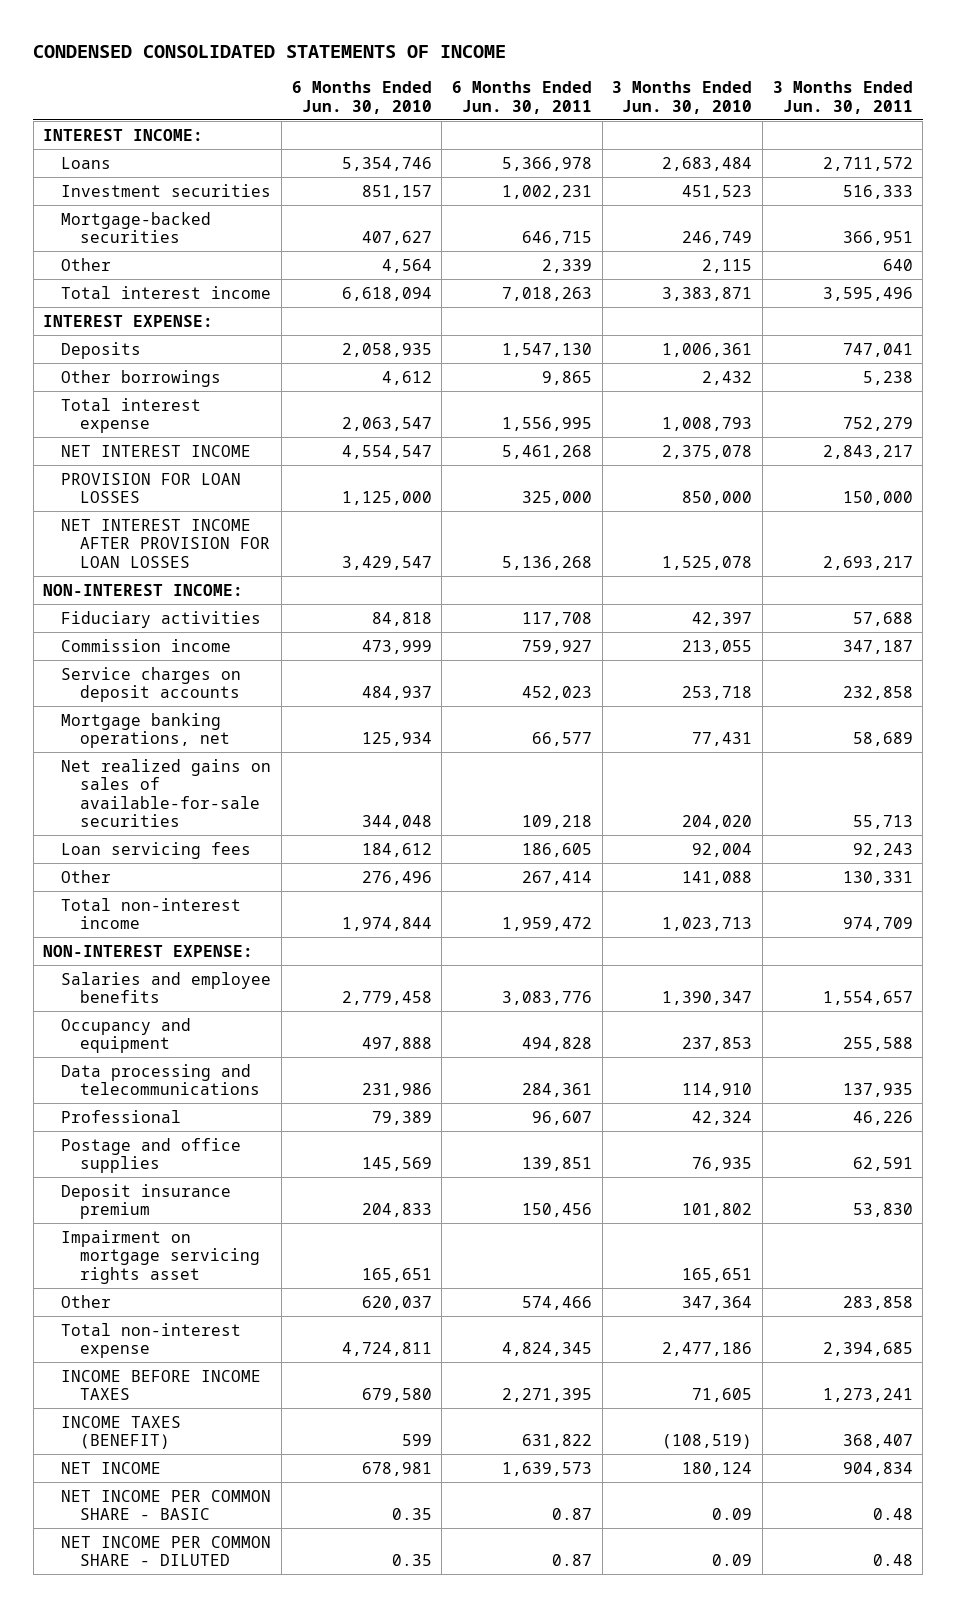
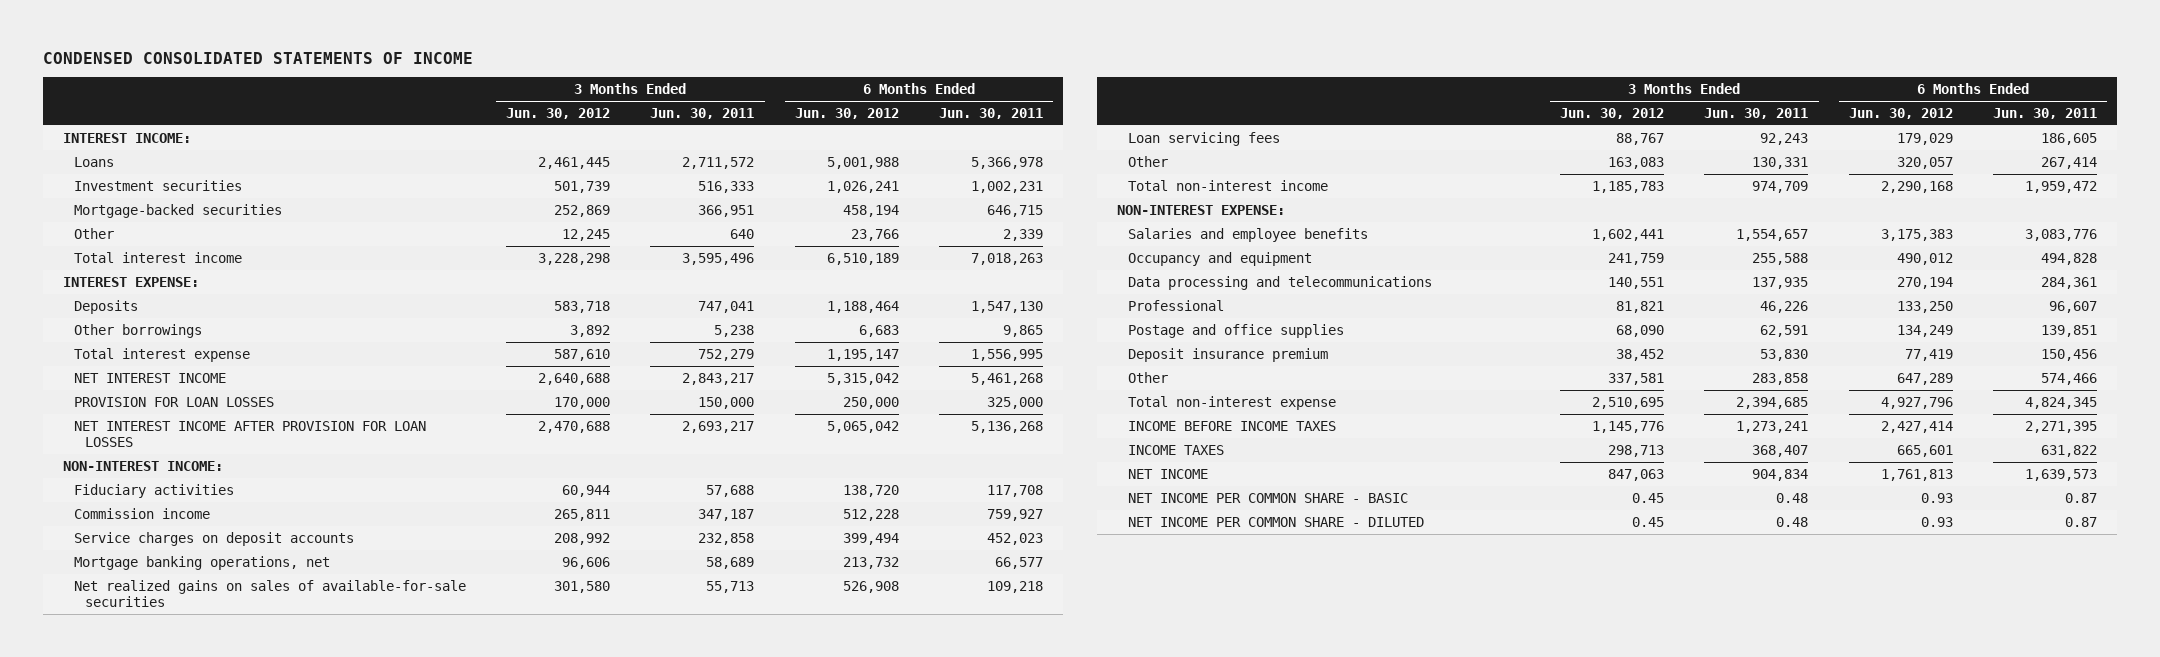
[291,81,432,114] 6 Months Ended Jun. 30, 2010 -> none
[612,81,753,114] 3 Months Ended Jun. 30, 2010 -> none
none -> [506,108,611,120] Jun. 30, 2012
none -> [794,108,899,120] Jun. 30, 2012
[61,1229,260,1284] Impairment on mortgage servicing rights asset -> none
[61,1415,182,1450] INCOME TAXES (BENEFIT) -> [1128,444,1225,455] INCOME TAXES

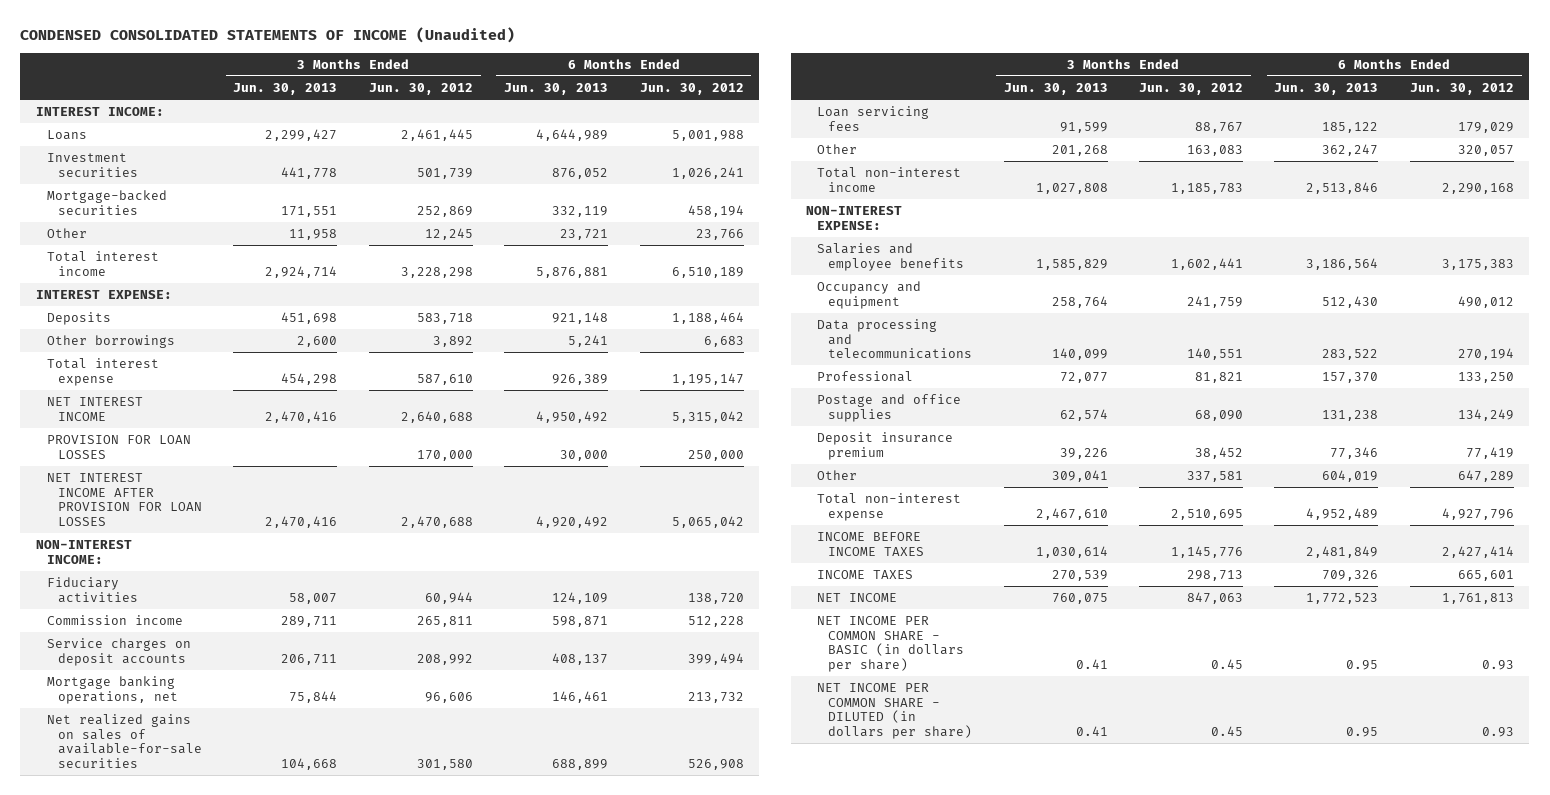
[42,51,473,64] CONDENSED CONSOLIDATED STATEMENTS OF INCOME -> [20,26,516,43] CONDENSED CONSOLIDATED STATEMENTS OF INCOME (Unaudited)
[650,108,755,120] Jun. 30, 2011 -> none
[938,108,1043,120] Jun. 30, 2011 -> none
none -> [233,82,338,95] Jun. 30, 2013
none -> [504,82,609,95] Jun. 30, 2013
[1128,492,1409,503] NET INCOME PER COMMON SHARE - BASIC -> [817,616,965,672] NET INCOME PER COMMON SHARE - BASIC (in dollars per share)
[1128,516,1425,527] NET INCOME PER COMMON SHARE - DILUTED -> [817,683,973,739] NET INCOME PER COMMON SHARE - DILUTED (in dollars per share)

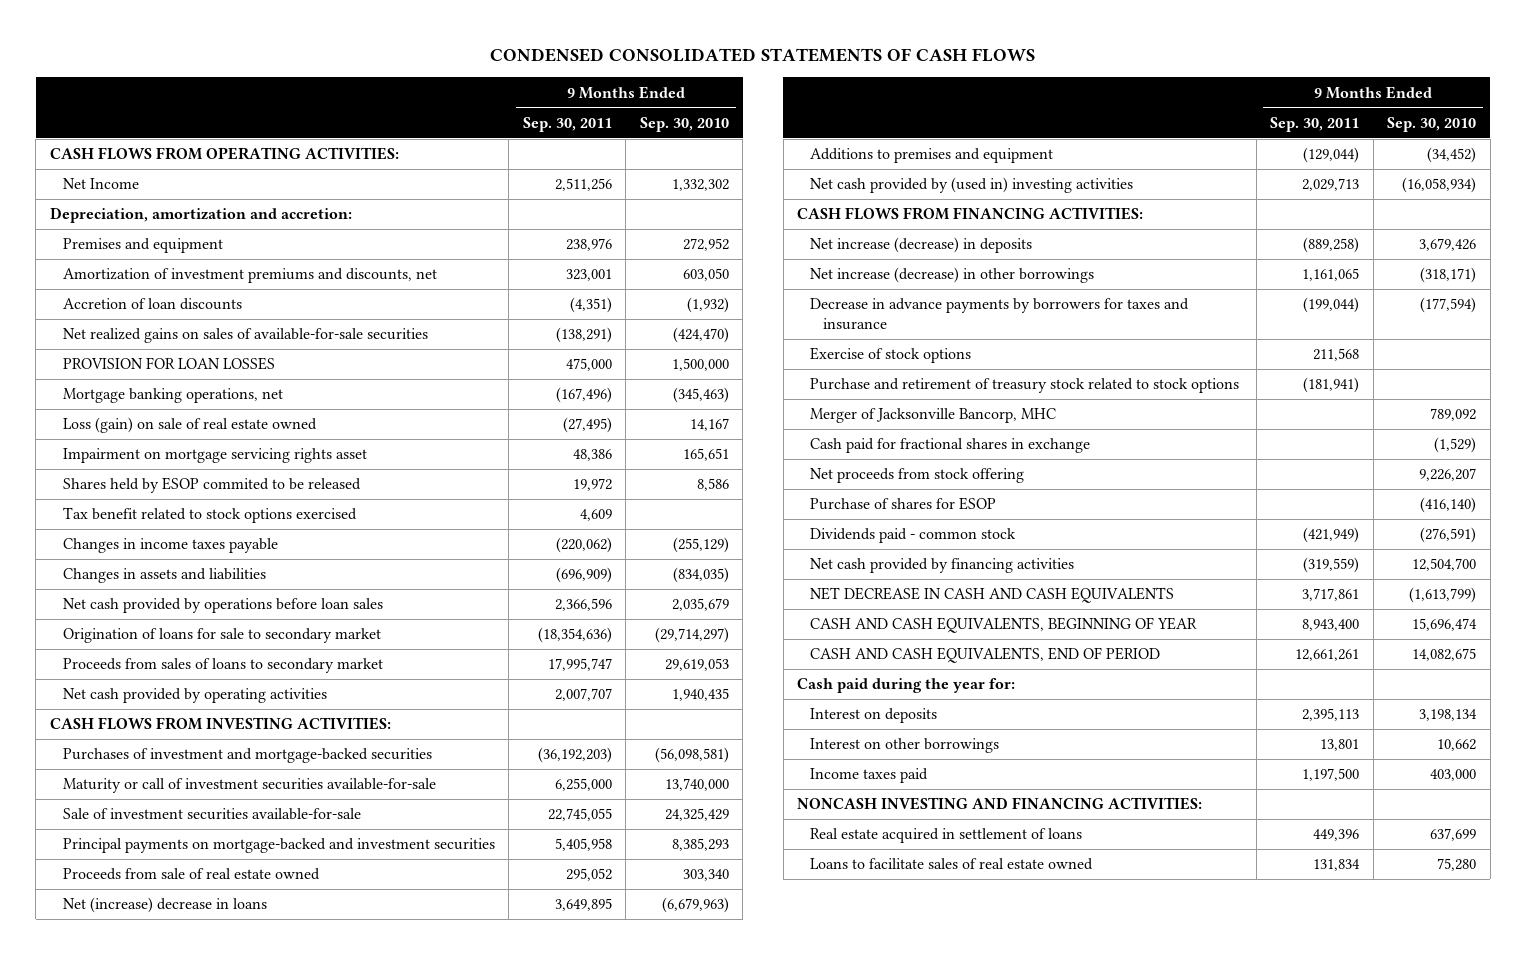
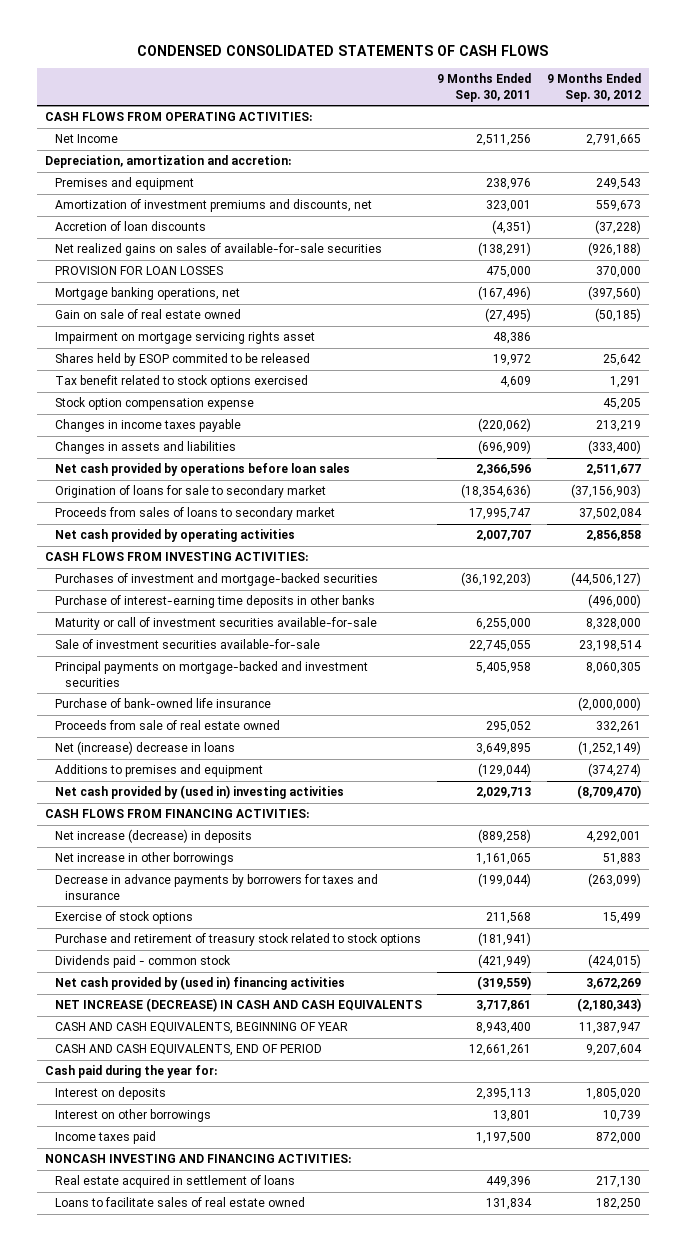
[639,116,729,132] Sep. 30, 2010 -> none
none -> [546,73,641,102] 9 Months Ended Sep. 30, 2012
[62,417,317,434] Loss (gain) on sale of real estate owned -> [55,309,242,320] Gain on sale of real estate owned
none -> [55,397,255,411] Stock option compensation expense
none -> [55,595,376,609] Purchase of interest-earning time deposits in other banks
none -> [55,698,272,709] Purchase of bank-owned life insurance
[810,267,1095,284] Net increase (decrease) in other borrowings -> [55,852,235,866] Net increase in other borrowings
[810,408,1057,424] Merger of Jacksonville Bancorp, MHC -> none
[810,438,1091,454] Cash paid for fractional shares in exchange -> none
[810,468,1025,484] Net proceeds from stock offering -> none
[810,497,997,511] Purchase of shares for ESOP -> none
[810,558,1075,574] Net cash provided by financing activities -> [55,976,346,991] Net cash provided by (used in) financing activities
[810,587,1175,604] NET DECREASE IN CASH AND CASH EQUIVALENTS -> [55,998,423,1013] NET INCREASE (DECREASE) IN CASH AND CASH EQUIVALENTS

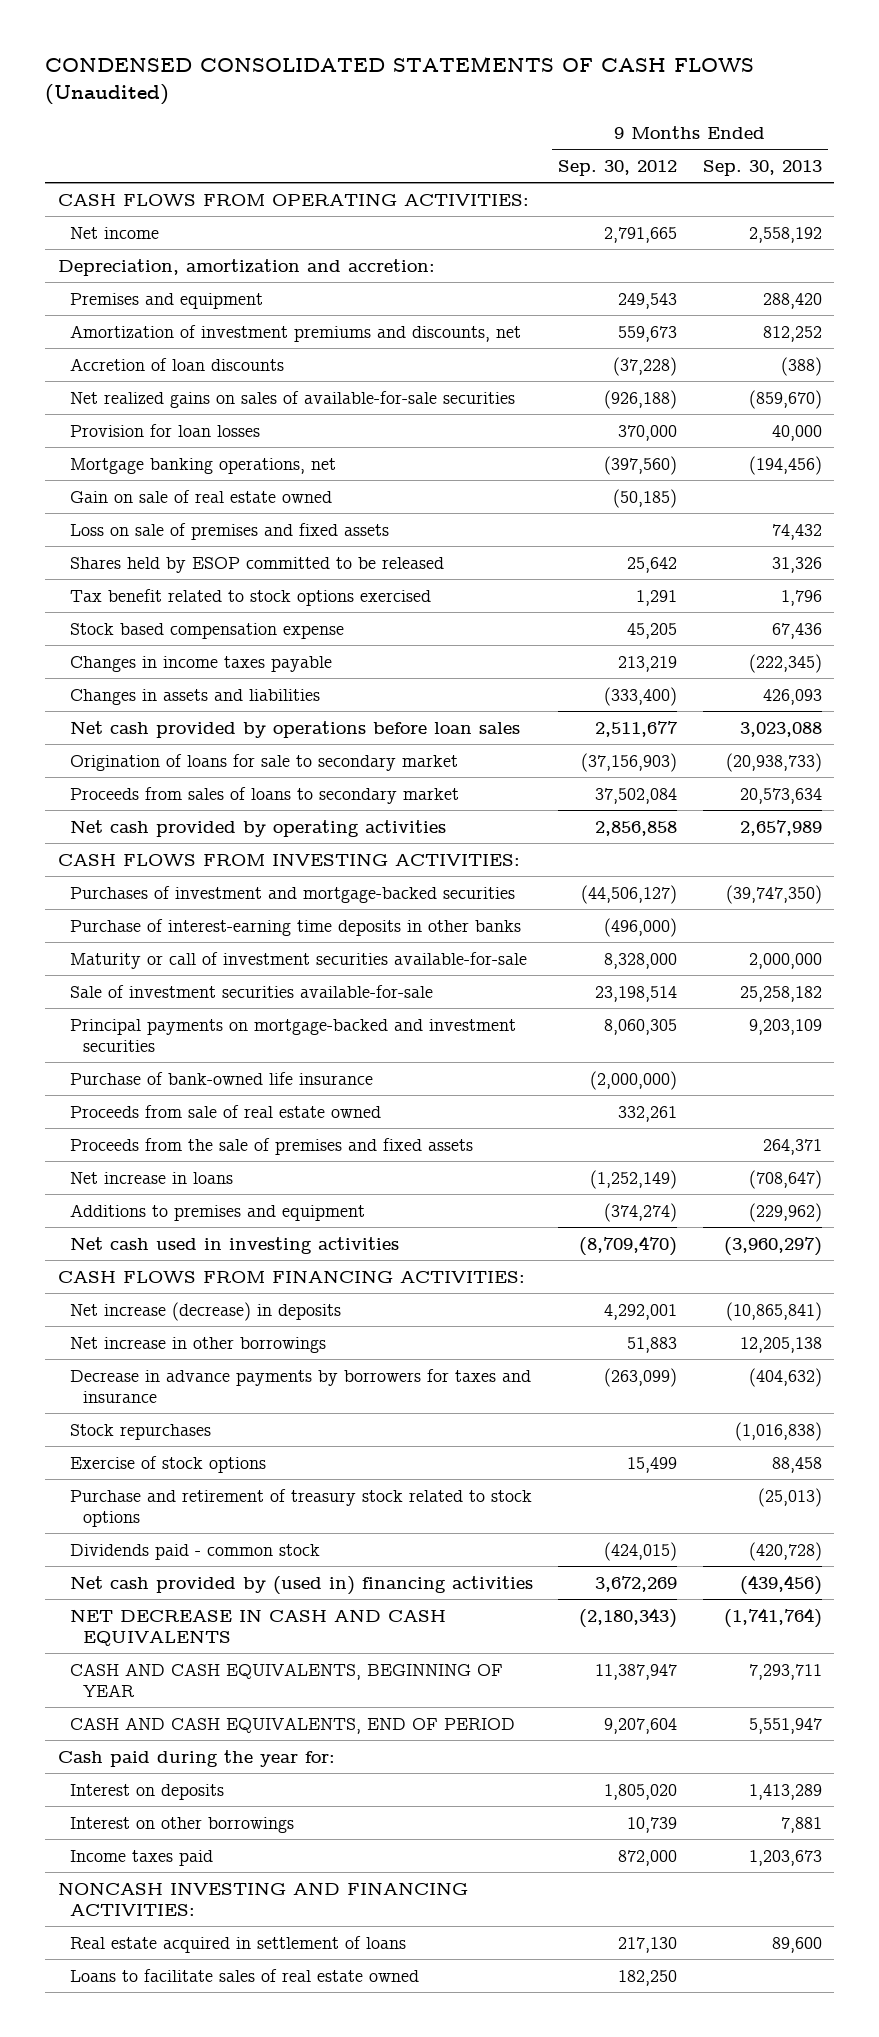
[136,45,548,57] CONDENSED CONSOLIDATED STATEMENTS OF CASH FLOWS -> [45,55,755,105] CONDENSED CONSOLIDATED STATEMENTS OF CASH FLOWS (Unaudited)
[437,73,532,102] 9 Months Ended Sep. 30, 2011 -> none
none -> [702,159,822,176] Sep. 30, 2013
[55,134,119,144] Net Income -> [70,226,160,239] Net income
[55,266,224,276] PROVISION FOR LOAN LOSSES -> [70,423,261,437] Provision for loan losses
[55,331,316,345] Impairment on mortgage servicing rights asset -> none
none -> [70,522,390,540] Loss on sale of premises and fixed assets
[55,353,311,367] Shares held by ESOP commited to be released -> [70,556,445,573] Shares held by ESOP committed to be released
[55,397,255,411] Stock option compensation expense -> [70,622,345,639] Stock based compensation expense
none -> [70,1137,474,1155] Proceeds from the sale of premises and fixed assets
[55,741,236,756] Net (increase) decrease in loans -> [70,1171,234,1184] Net increase in loans
[55,785,345,800] Net cash provided by (used in) investing activities -> [70,1236,400,1254] Net cash used in investing activities
none -> [70,1423,212,1440] Stock repurchases
[55,998,423,1013] NET INCREASE (DECREASE) IN CASH AND CASH EQUIVALENTS -> [70,1608,447,1646] NET DECREASE IN CASH AND CASH EQUIVALENTS

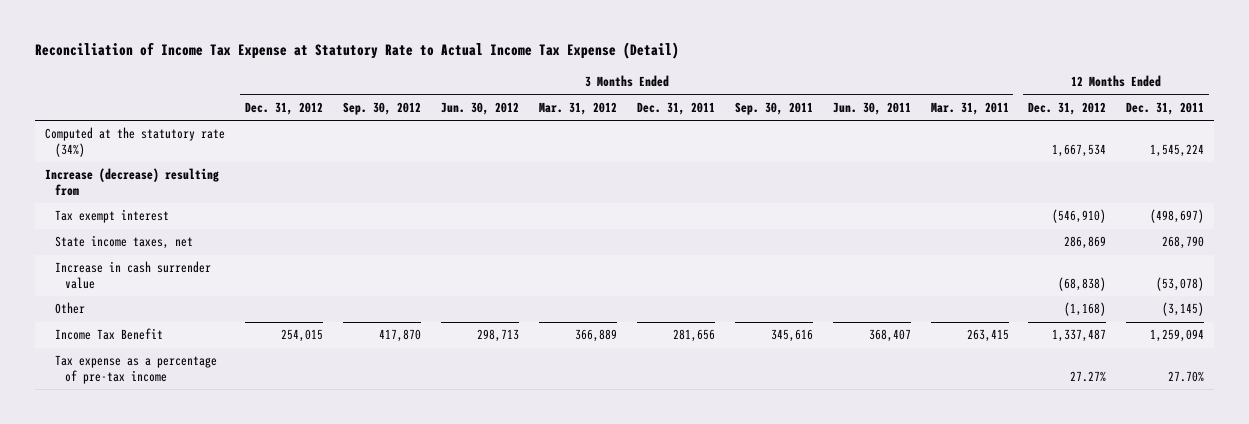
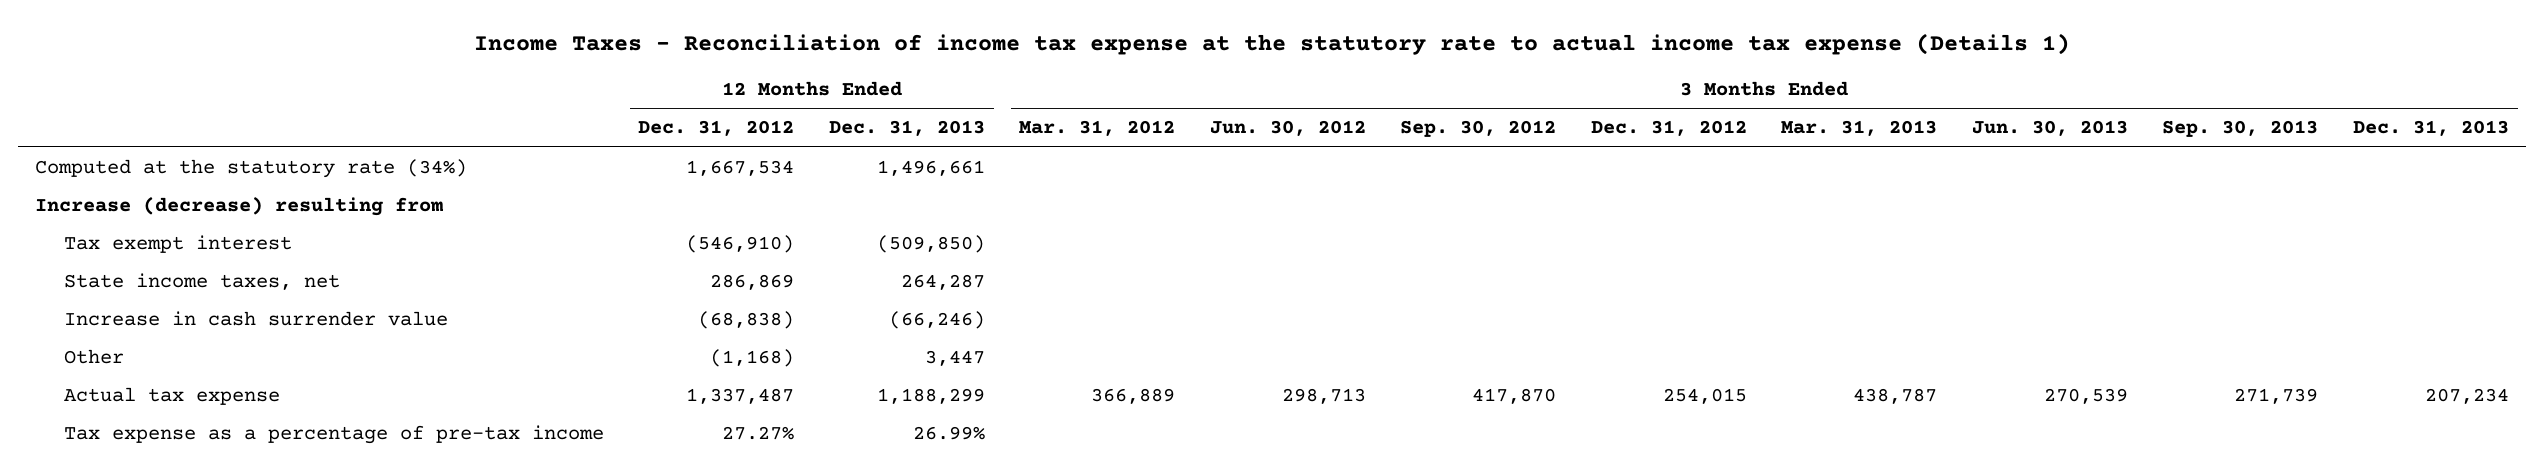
[34,42,679,60] Reconciliation of Income Tax Expense at Statutory Rate to Actual Income Tax Expense (Detail) -> [474,32,2071,55] Income Taxes - Reconciliation of income tax expense at the statutory rate to actual income tax expense (Details 1)
[636,101,715,115] Dec. 31, 2011 -> none
[734,101,813,115] Sep. 30, 2011 -> none
[832,101,911,115] Jun. 30, 2011 -> none
[930,101,1009,115] Mar. 31, 2011 -> none
[1126,101,1205,115] Dec. 31, 2011 -> none
none -> [828,120,985,137] Dec. 31, 2013
none -> [1781,120,1938,137] Mar. 31, 2013
none -> [1971,120,2128,137] Jun. 30, 2013
none -> [2162,120,2319,138] Sep. 30, 2013
none -> [2352,120,2509,137] Dec. 31, 2013
[55,328,164,341] Income Tax Benefit -> [63,387,280,406] Actual tax expense

